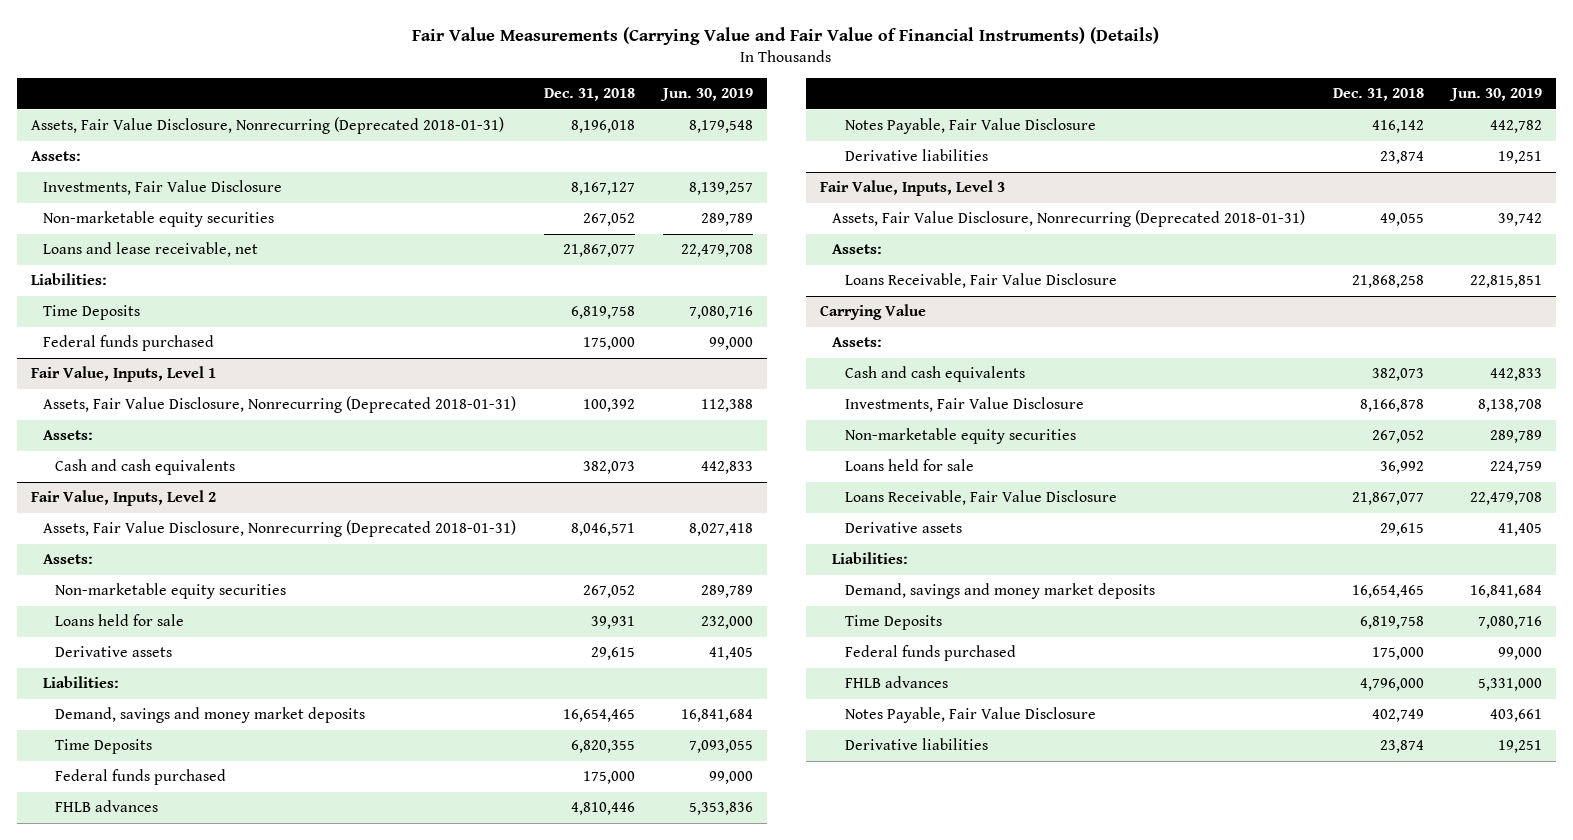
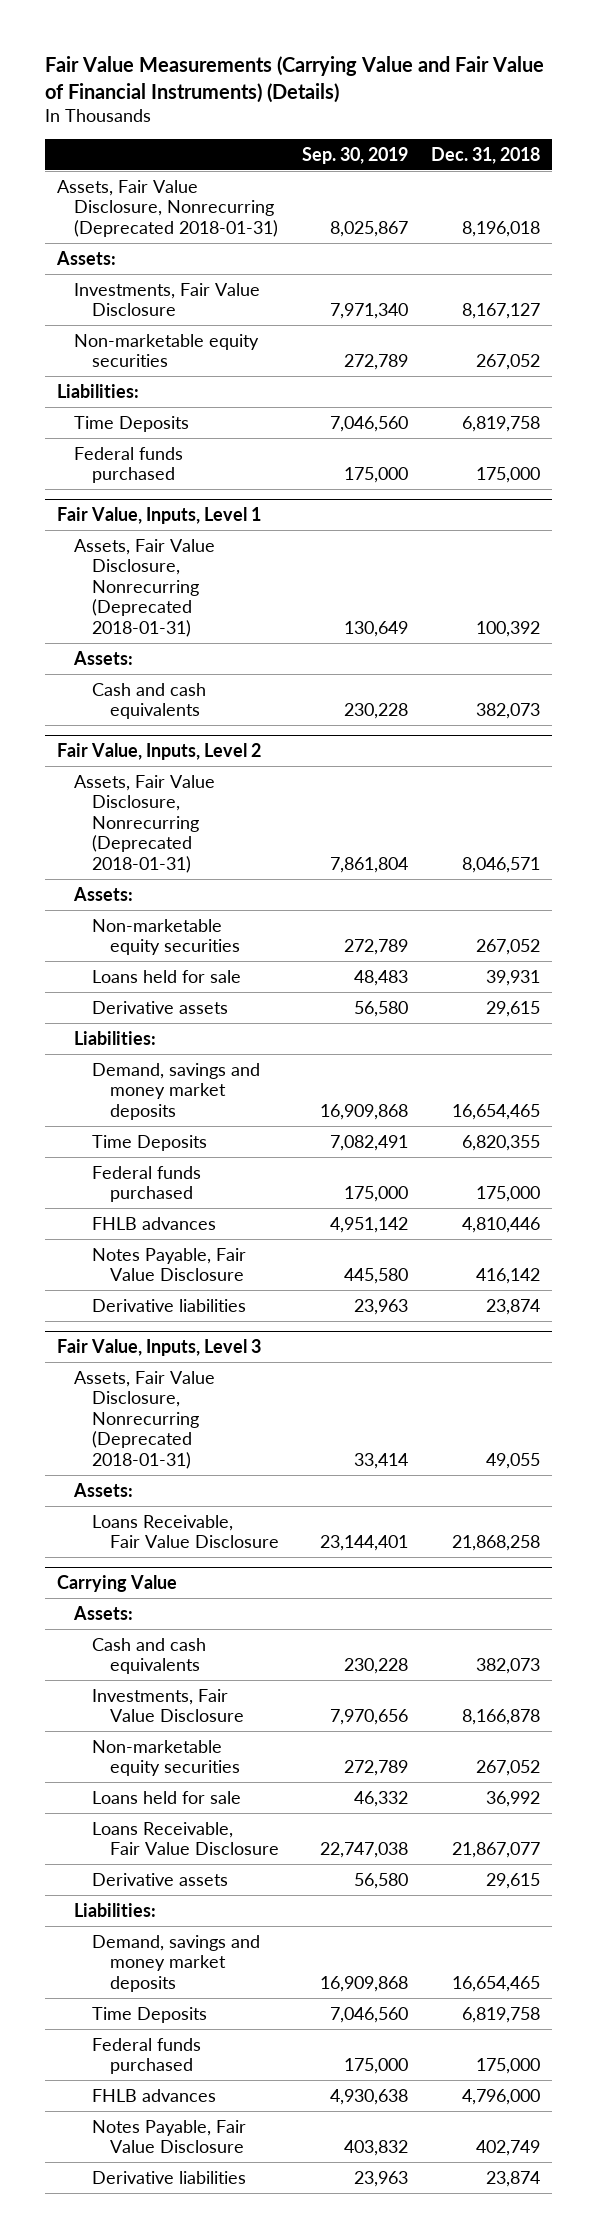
[659,88,753,102] Jun. 30, 2019 -> none
none -> [301,146,408,164] Sep. 30, 2019
[42,242,258,258] Loans and lease receivable, net -> none

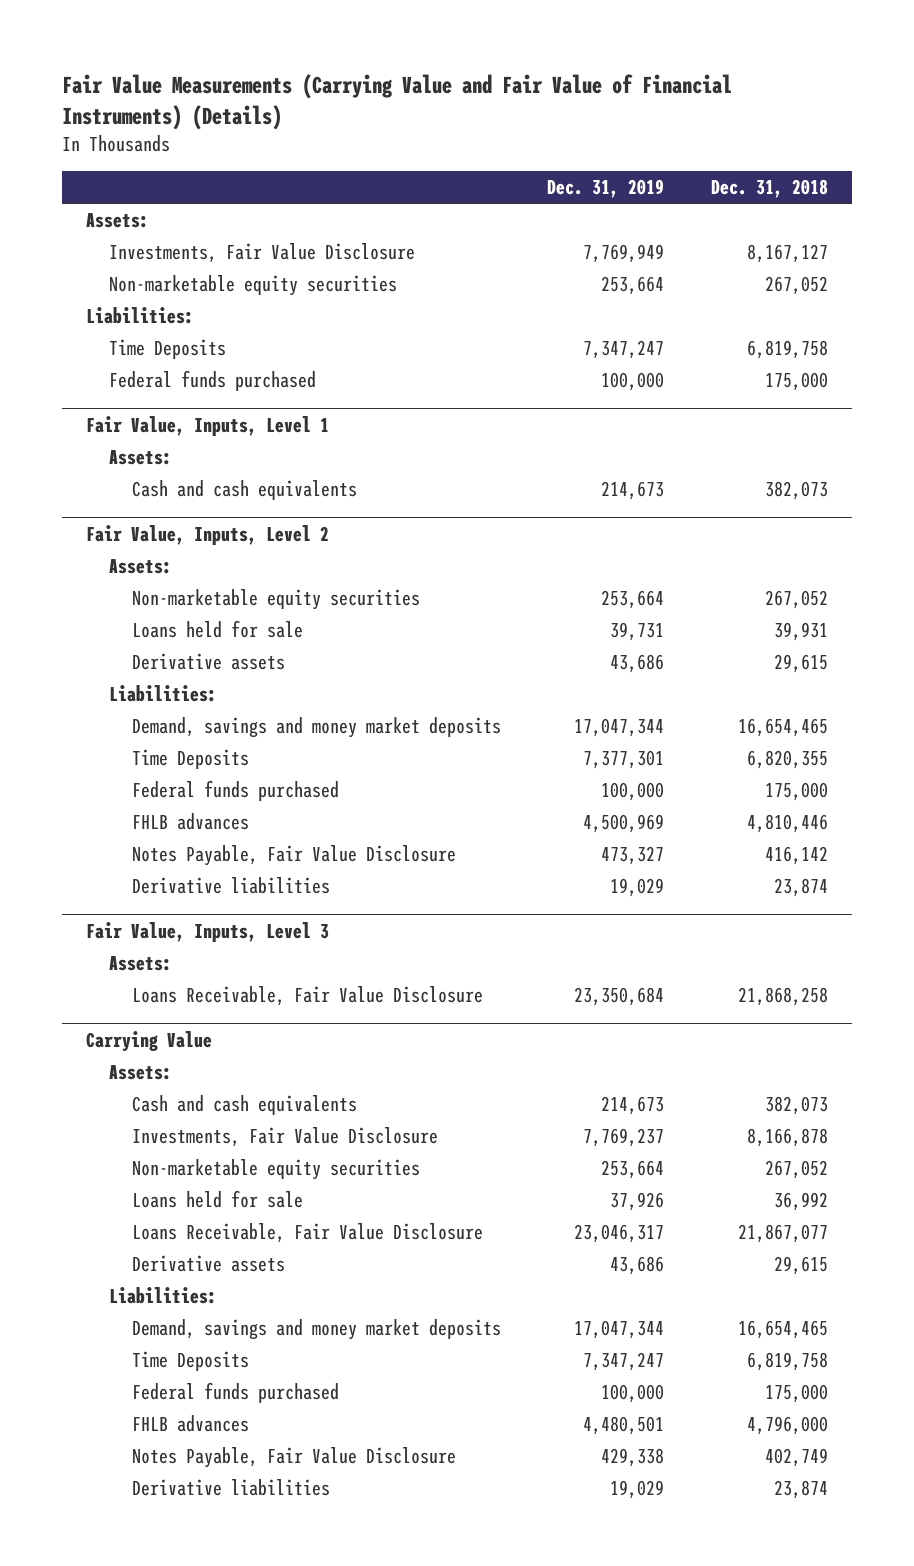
[301,146,408,164] Sep. 30, 2019 -> none
none -> [547,179,665,199] Dec. 31, 2019
[56,179,279,237] Assets, Fair Value Disclosure, Nonrecurring (Deprecated 2018-01-31) -> none
[74,538,216,637] Assets, Fair Value Disclosure, Nonrecurring (Deprecated 2018-01-31) -> none
[74,774,216,873] Assets, Fair Value Disclosure, Nonrecurring (Deprecated 2018-01-31) -> none
[74,1370,216,1469] Assets, Fair Value Disclosure, Nonrecurring (Deprecated 2018-01-31) -> none

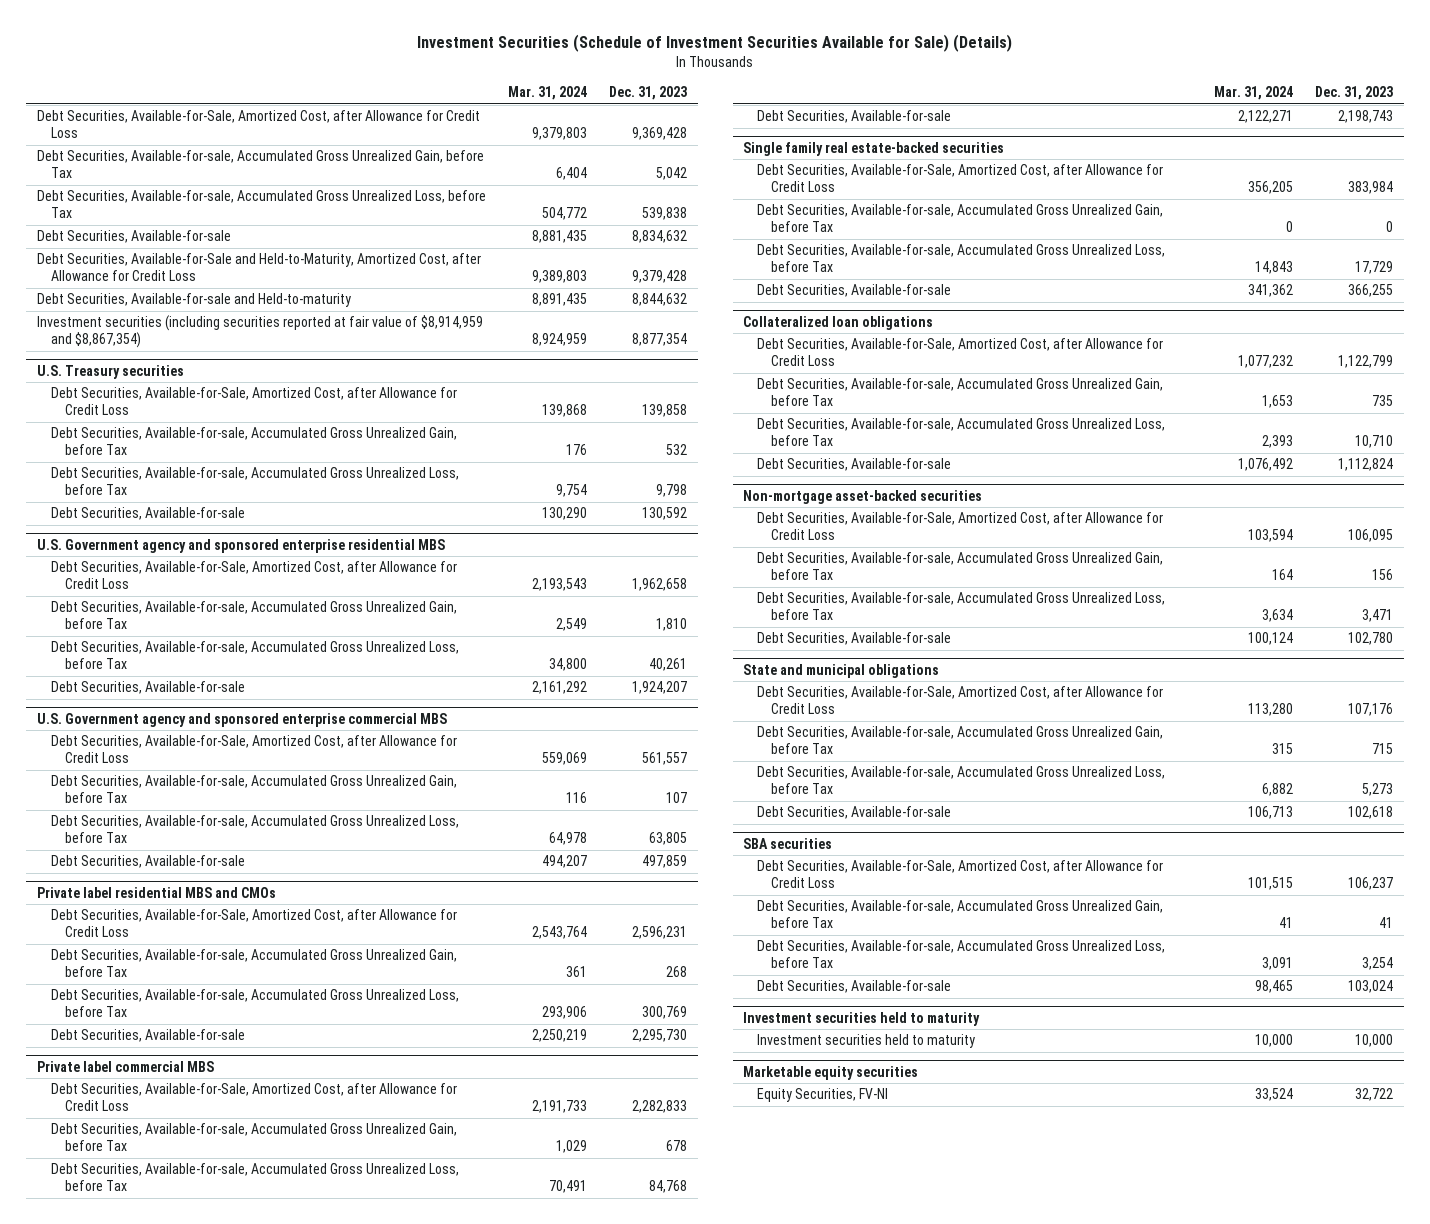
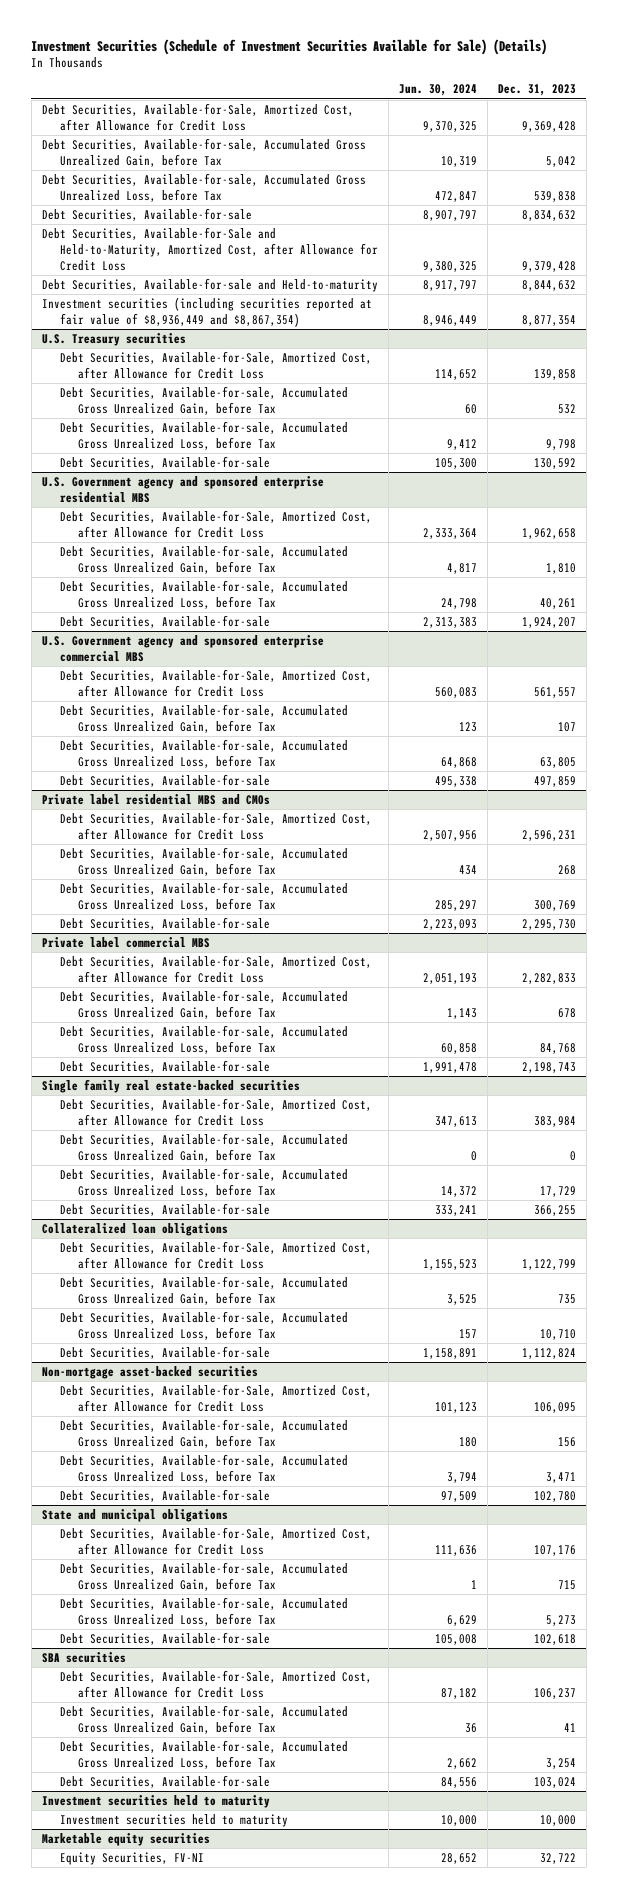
[507,86,587,101] Mar. 31, 2024 -> none
none -> [398,84,477,97] Jun. 30, 2024
[36,315,483,349] Investment securities (including securities reported at fair value of $8,914,959 and $8,867,354) -> [41,296,372,327] Investment securities (including securities reported at fair value of $8,936,449 and $8,867,354)

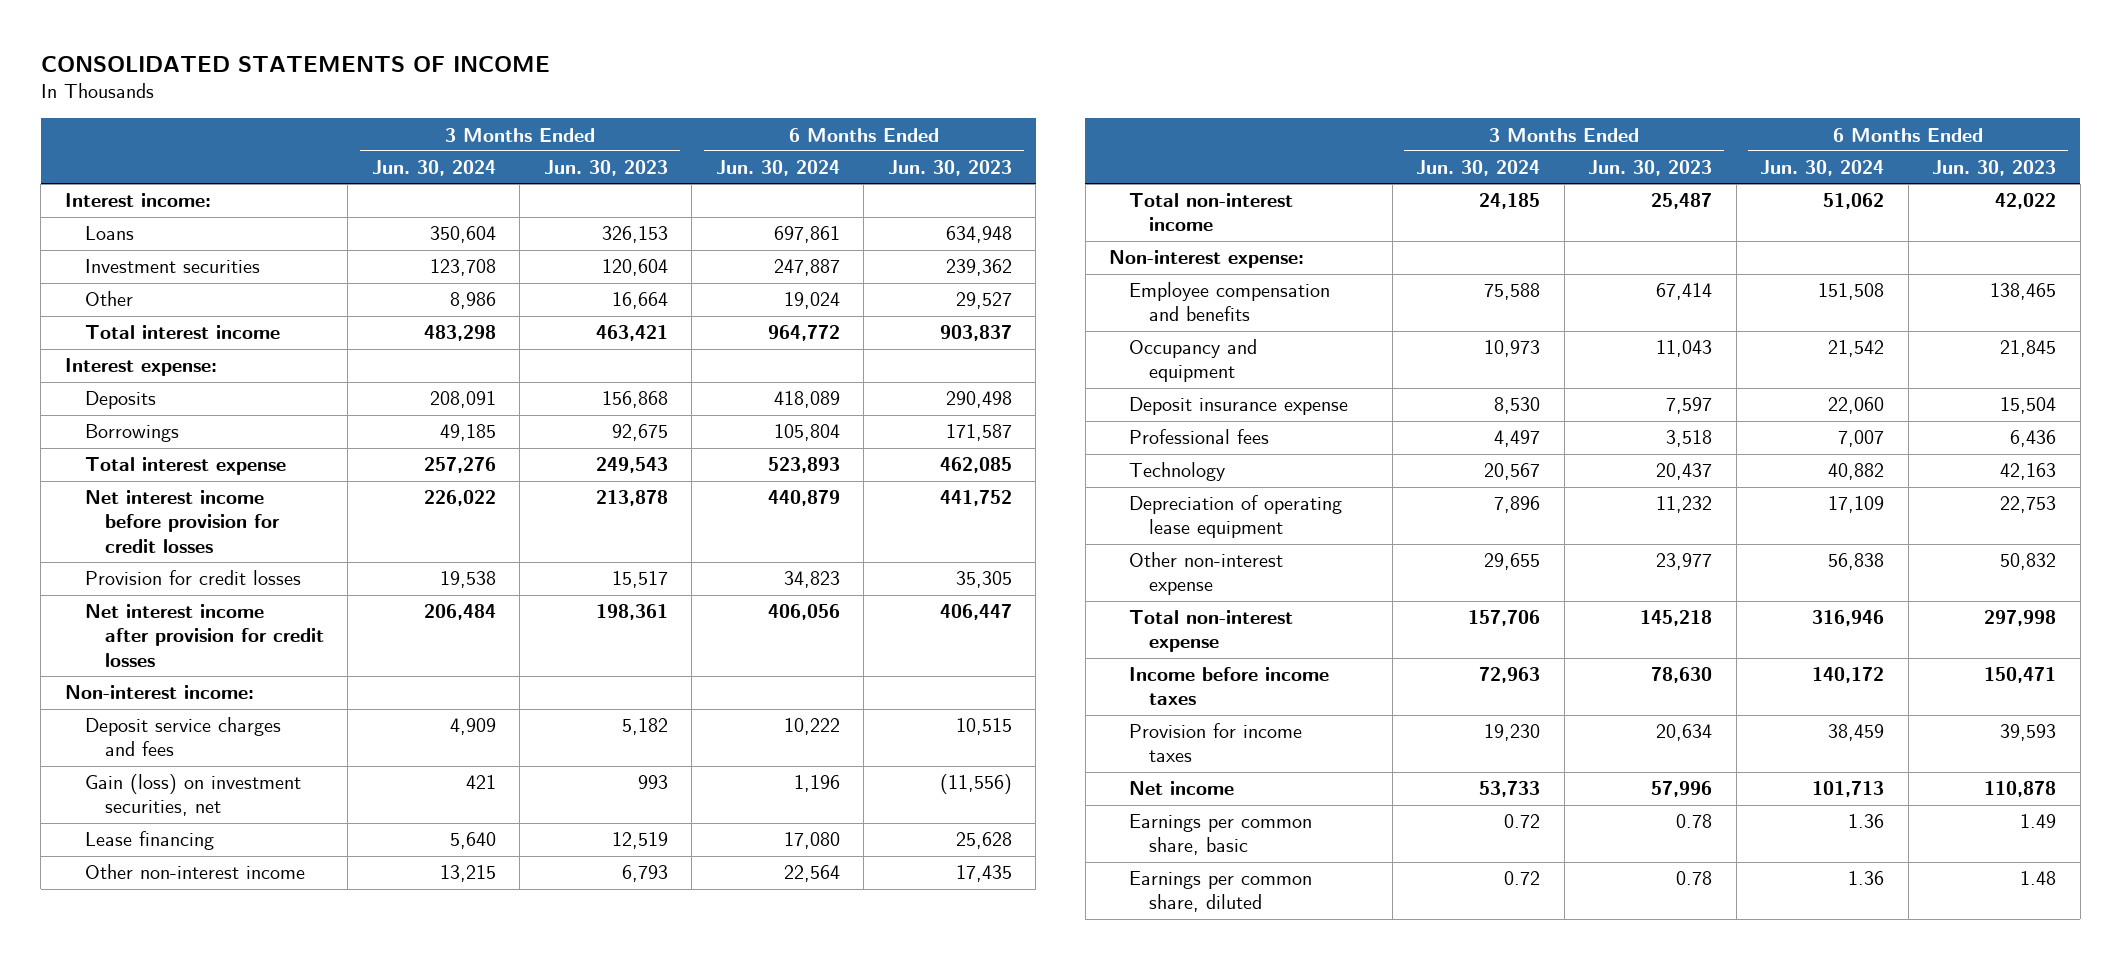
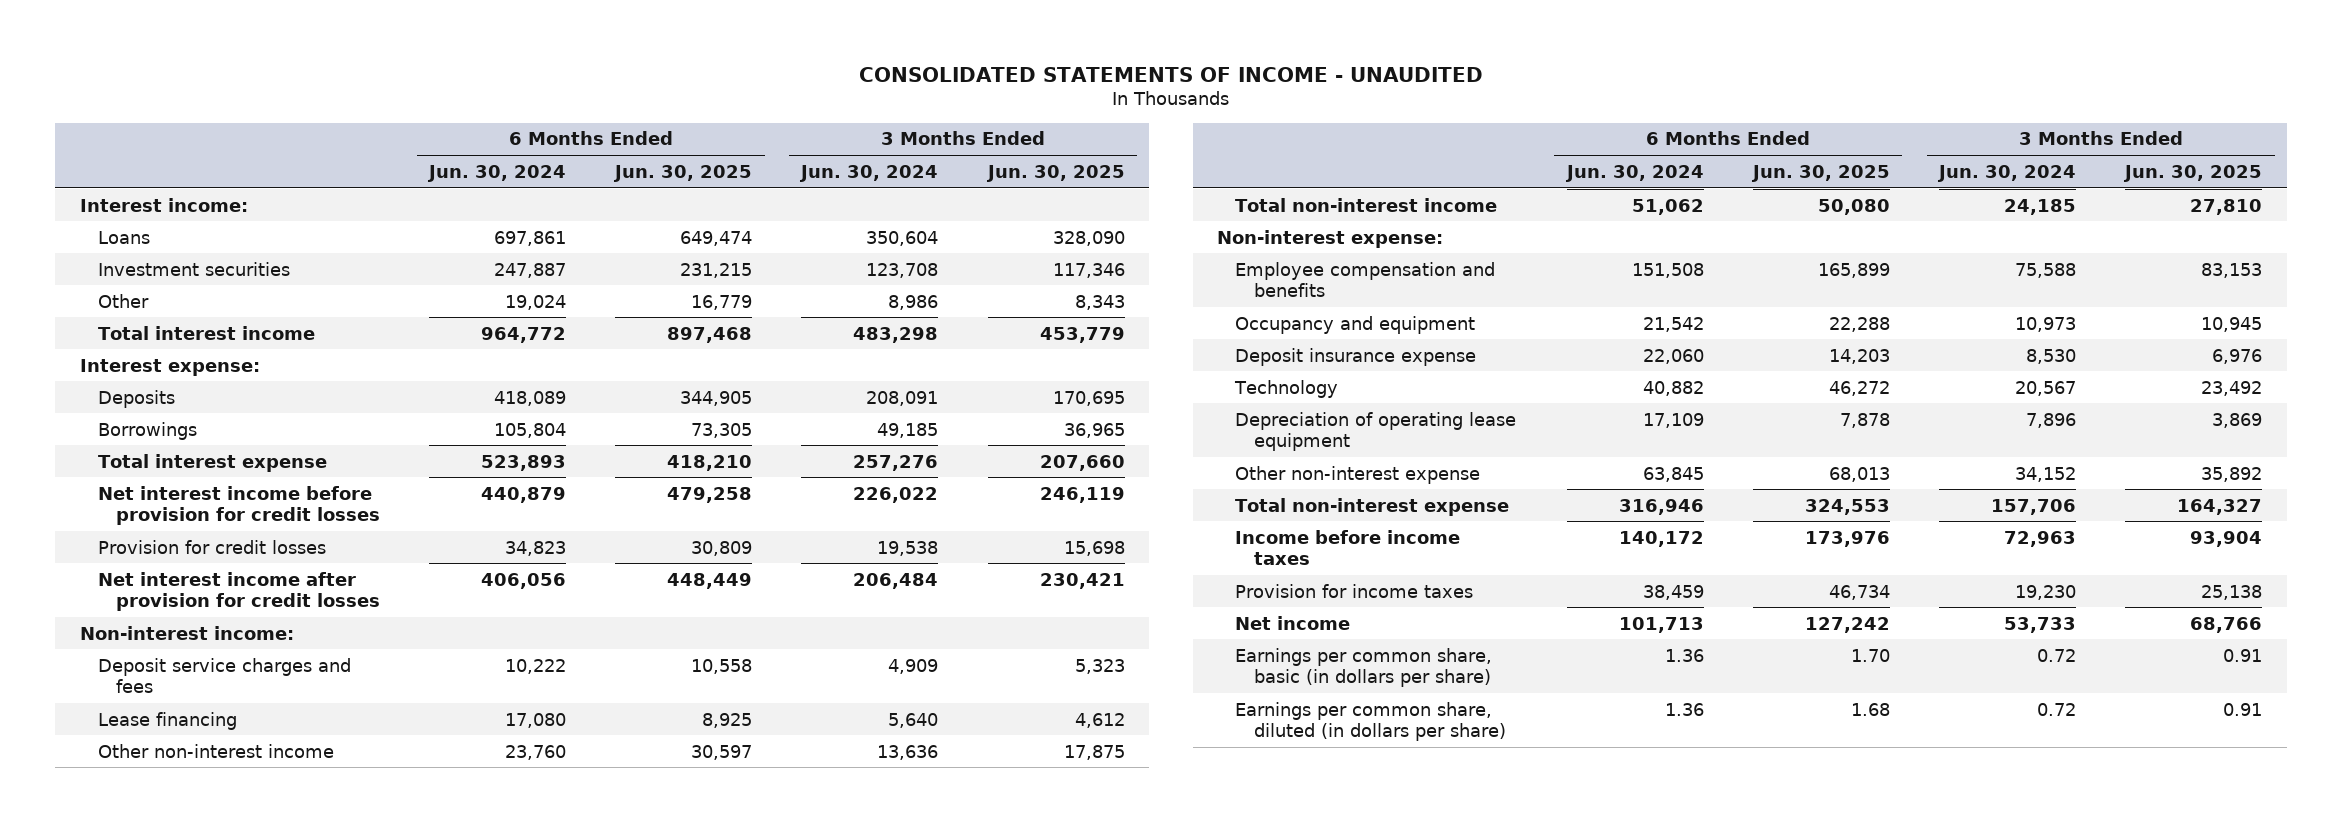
[40,55,550,72] CONSOLIDATED STATEMENTS OF INCOME -> [858,66,1483,82] CONSOLIDATED STATEMENTS OF INCOME - UNAUDITED
[543,160,668,177] Jun. 30, 2023 -> none
[887,160,1012,177] Jun. 30, 2023 -> none
none -> [613,164,753,182] Jun. 30, 2025
none -> [985,164,1125,182] Jun. 30, 2025
[84,774,301,817] Gain (loss) on investment securities, net -> none
[439,865,496,883] 13,215 -> [877,744,939,760] 13,636
[783,865,840,883] 22,564 -> [505,744,567,760] 23,760
[1129,429,1270,445] Professional fees -> none
[1484,553,1541,571] 29,655 -> [2015,466,2077,482] 34,152
[1828,553,1885,571] 56,838 -> [1642,466,1704,482] 63,845
[1129,814,1313,856] Earnings per common share, basic -> [1235,647,1493,687] Earnings per common share, basic (in dollars per share)
[1129,871,1313,913] Earnings per common share, diluted -> [1235,701,1506,741] Earnings per common share, diluted (in dollars per share)

